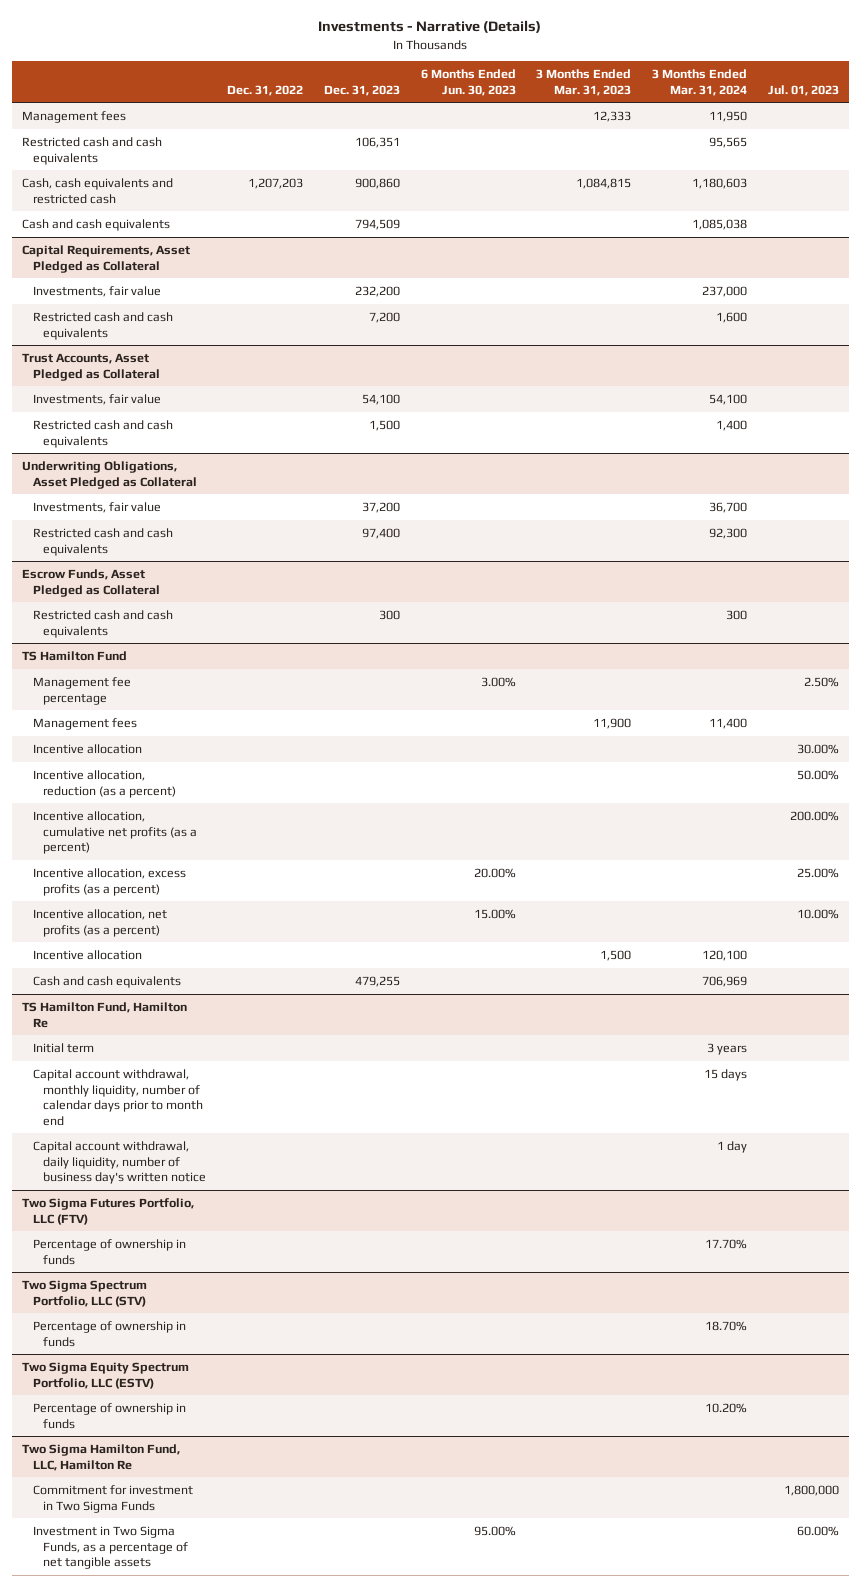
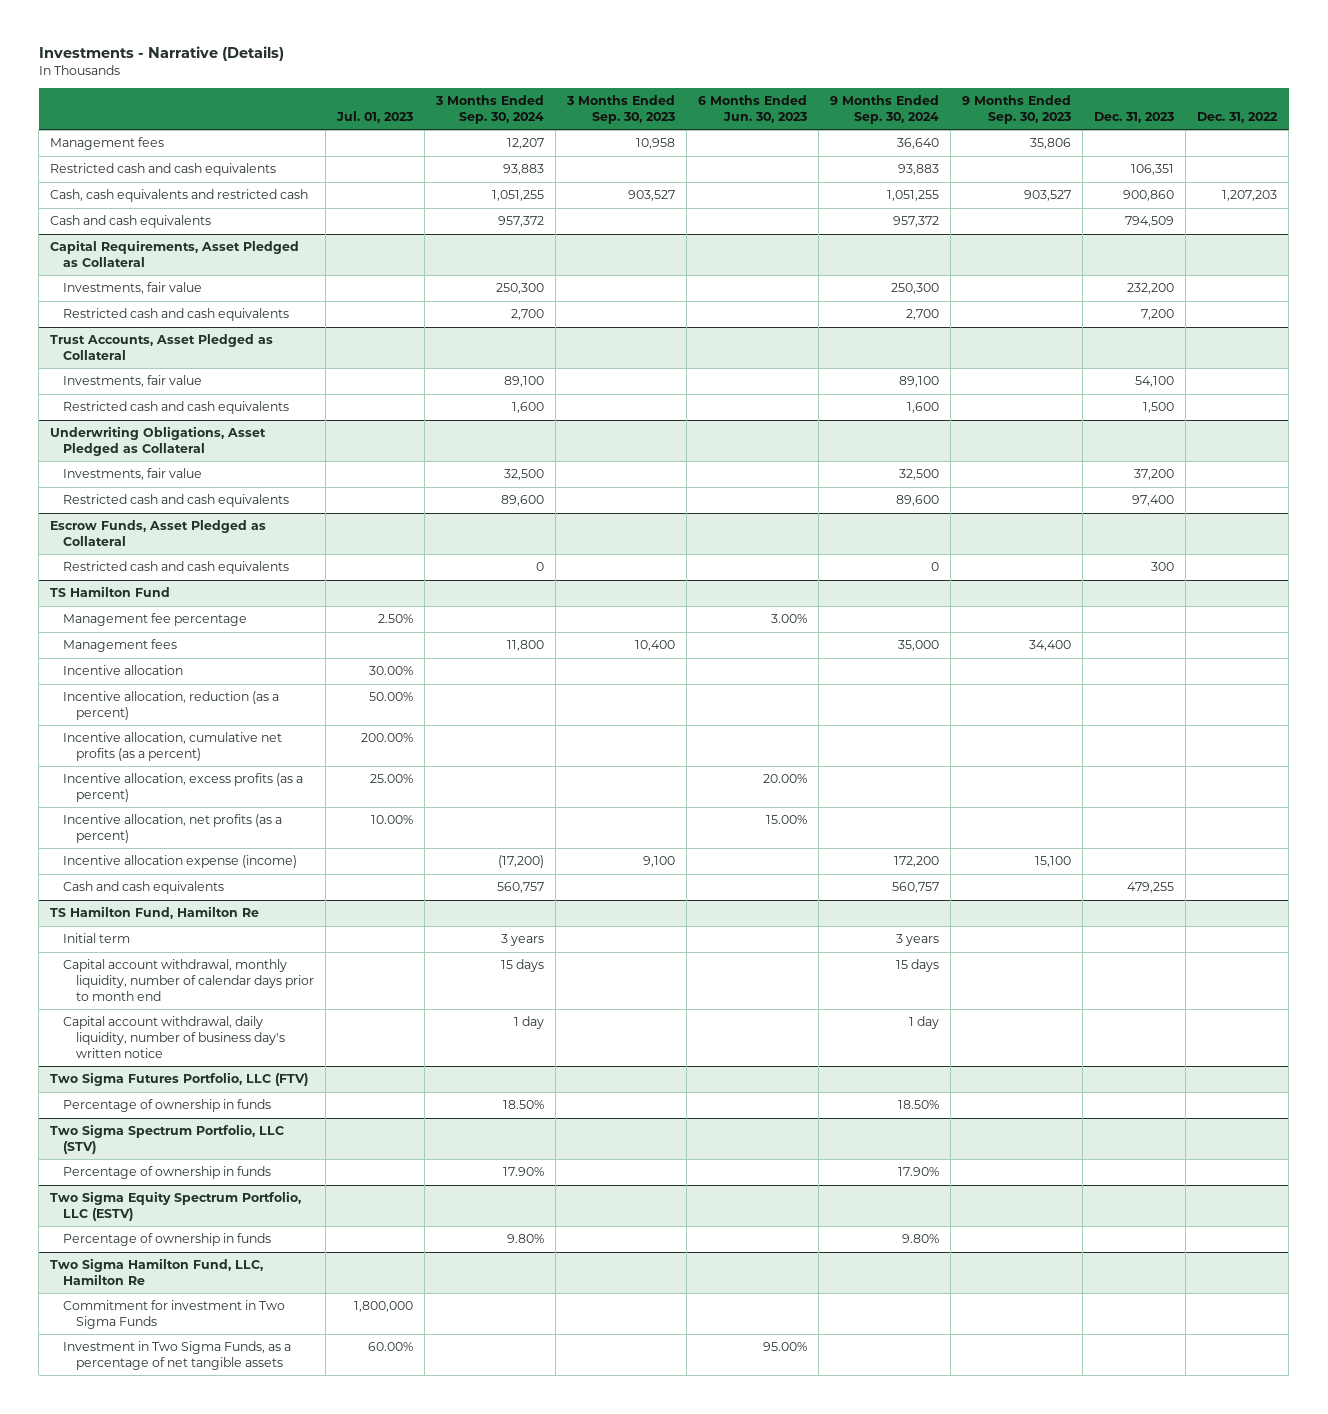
[536,69,632,96] 3 Months Ended Mar. 31, 2023 -> none
[652,69,748,96] 3 Months Ended Mar. 31, 2024 -> none
none -> [434,94,544,124] 3 Months Ended Sep. 30, 2024
none -> [565,94,675,124] 3 Months Ended Sep. 30, 2023
none -> [830,94,940,124] 9 Months Ended Sep. 30, 2024
none -> [962,94,1072,124] 9 Months Ended Sep. 30, 2023
[32,949,142,960] Incentive allocation -> [62,855,297,869] Incentive allocation expense (income)

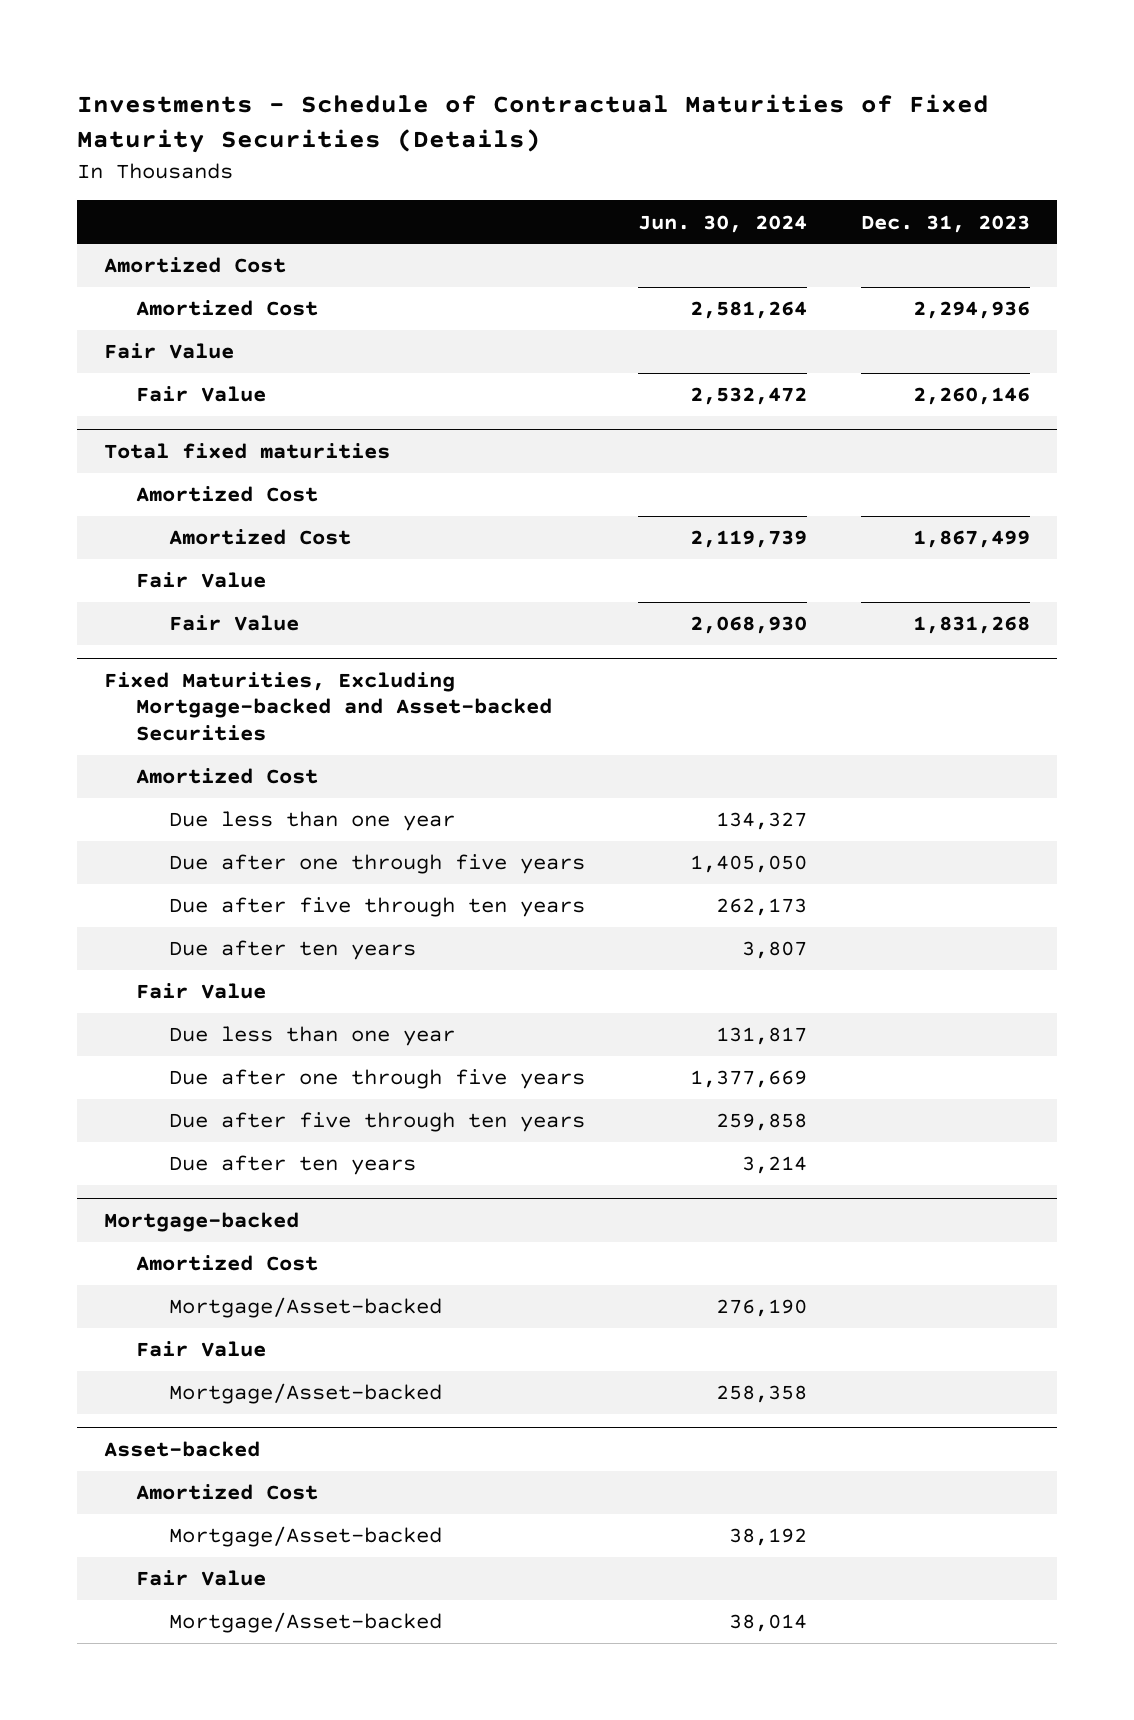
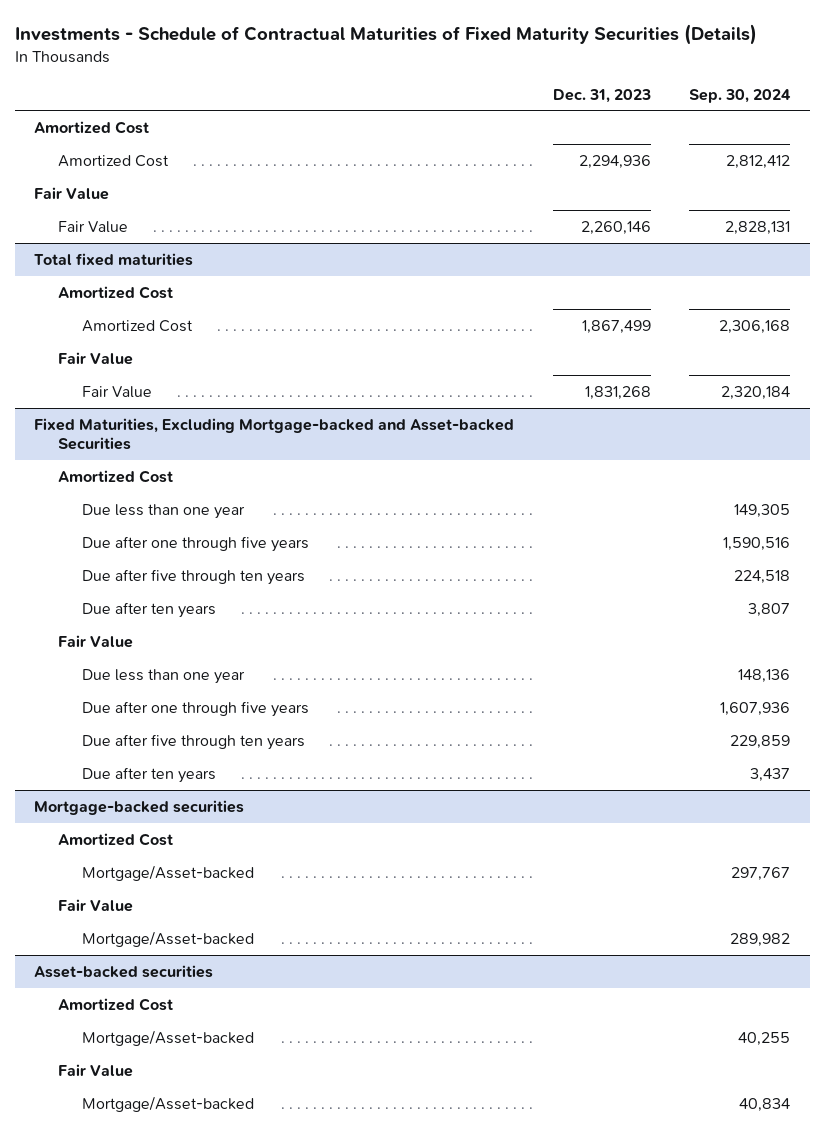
[638,214,808,233] Jun. 30, 2024 -> none
none -> [689,88,792,103] Sep. 30, 2024
[103,1211,299,1232] Mortgage-backed -> [34,799,245,815] Mortgage-backed securities
[103,1440,260,1457] Asset-backed -> [34,964,214,978] Asset-backed securities

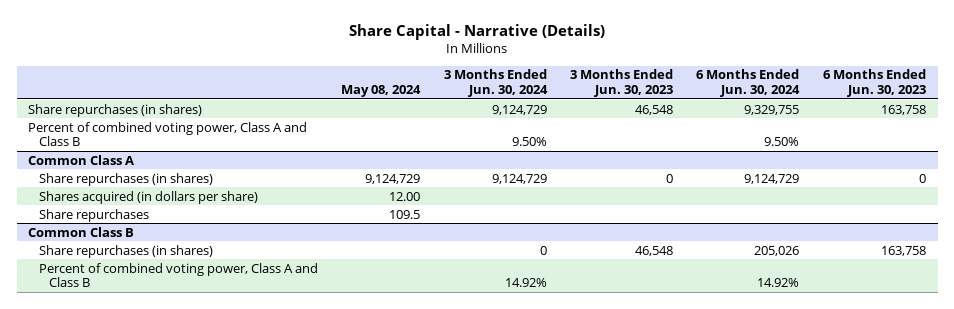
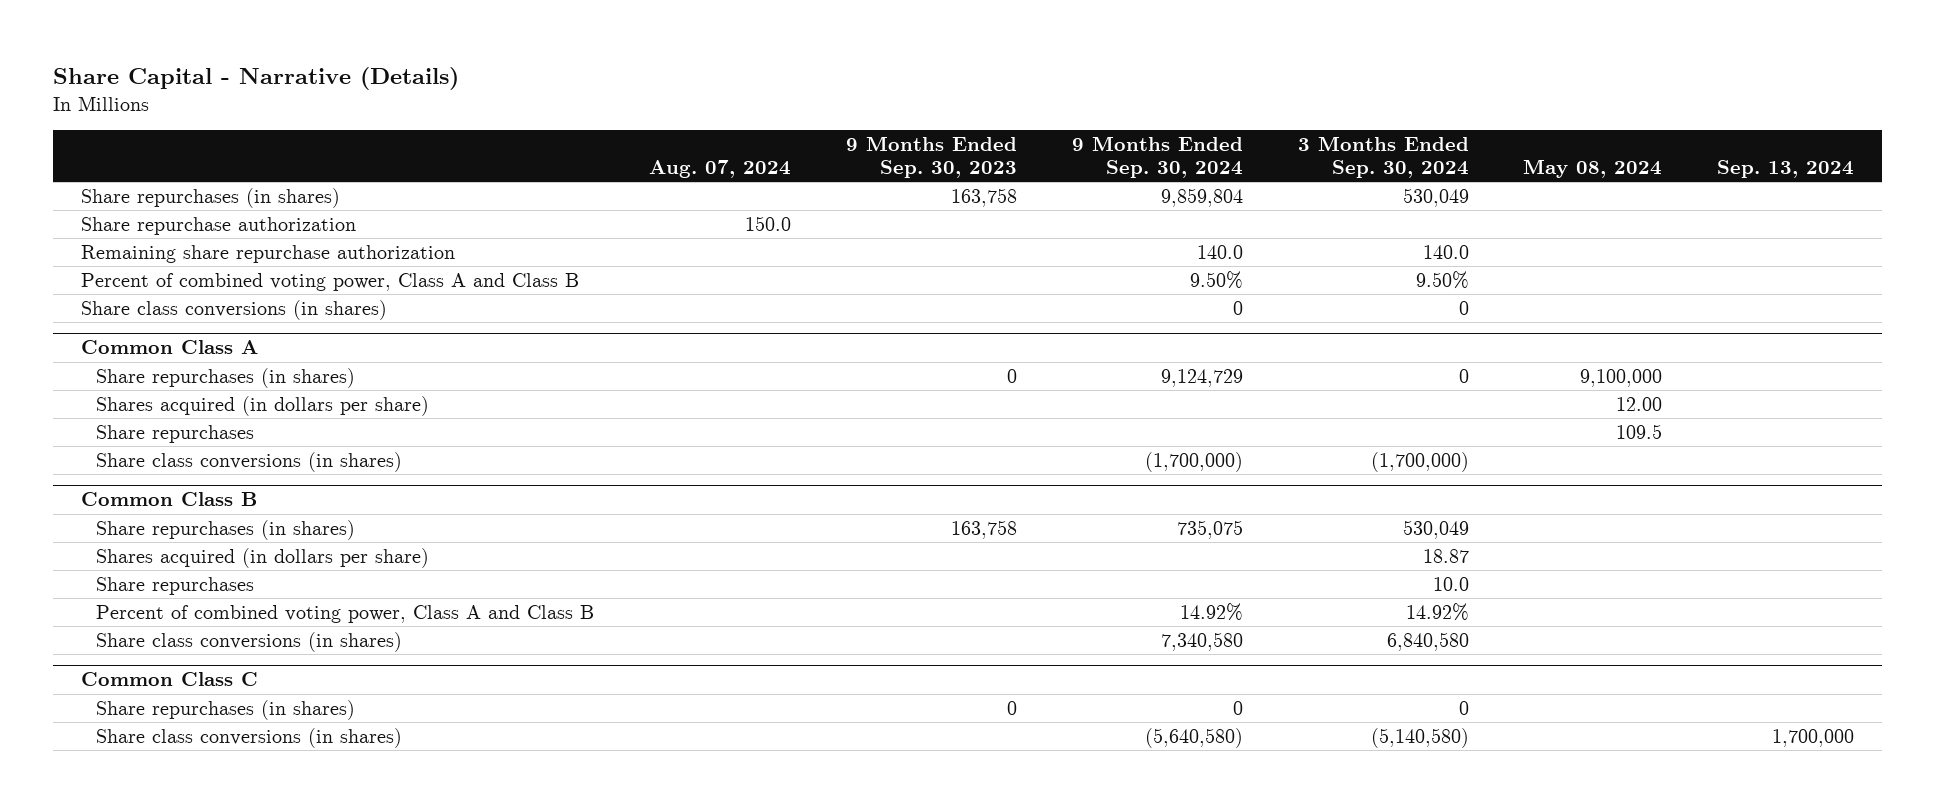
[443,69,548,98] 3 Months Ended Jun. 30, 2024 -> none
[570,69,674,98] 3 Months Ended Jun. 30, 2023 -> none
[696,69,801,98] 6 Months Ended Jun. 30, 2024 -> none
[822,69,926,98] 6 Months Ended Jun. 30, 2023 -> none
none -> [649,160,792,179] Aug. 07, 2024
none -> [846,136,1018,179] 9 Months Ended Sep. 30, 2023
none -> [1071,136,1243,179] 9 Months Ended Sep. 30, 2024
none -> [1297,136,1469,179] 3 Months Ended Sep. 30, 2024
none -> [1717,160,1855,179] Sep. 13, 2024
none -> [80,216,356,235] Share repurchase authorization
none -> [80,244,455,263] Remaining share repurchase authorization
none -> [80,299,387,320] Share class conversions (in shares)
[365,173,421,184] 9,124,729 -> [1580,368,1663,387] 9,100,000
none -> [96,451,403,472] Share class conversions (in shares)
none -> [96,547,430,568] Shares acquired (in dollars per share)
none -> [96,576,255,595] Share repurchases
none -> [96,631,403,652] Share class conversions (in shares)
none -> [80,672,258,687] Common Class C
none -> [96,699,356,720] Share repurchases (in shares)
none -> [96,727,403,748] Share class conversions (in shares)

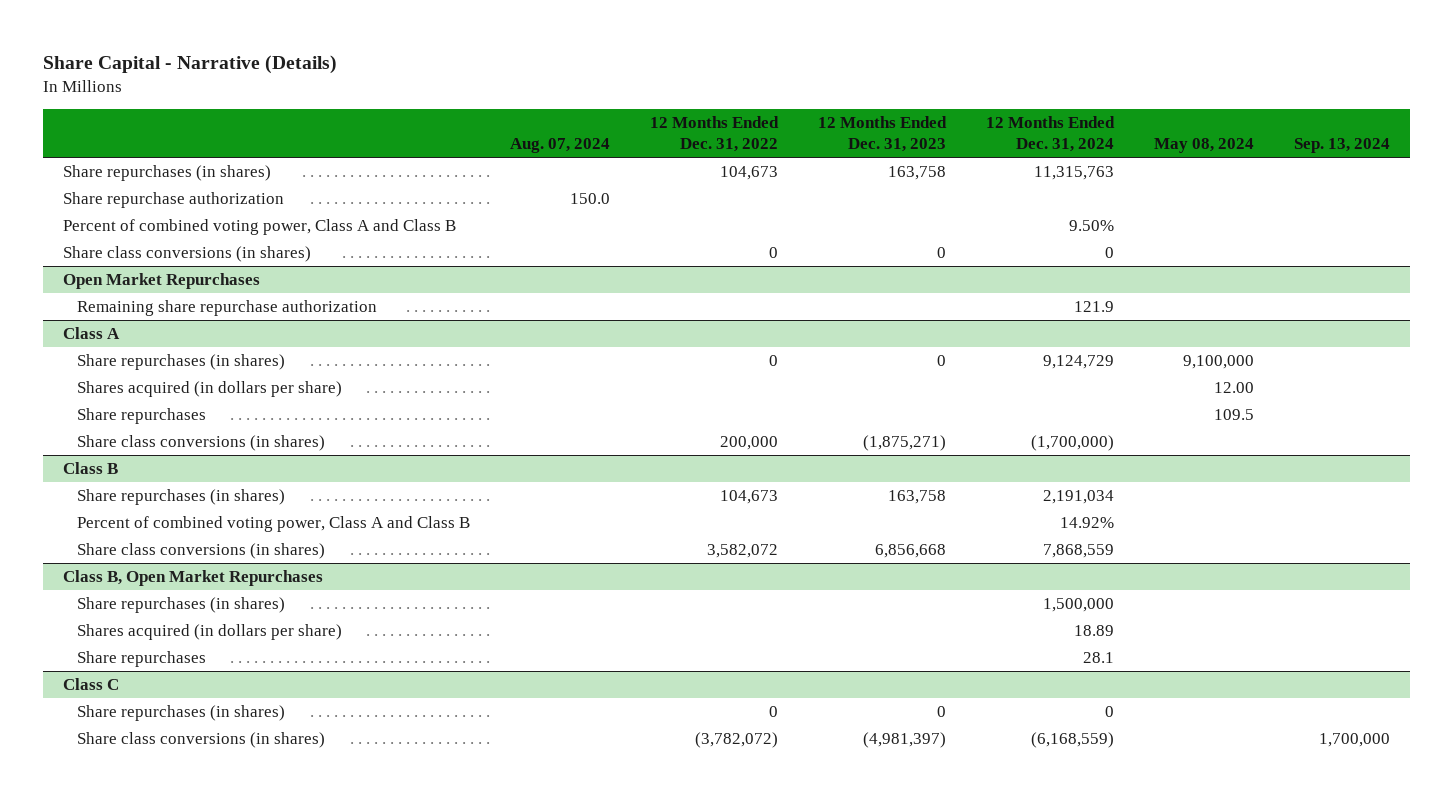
[846,136,1018,179] 9 Months Ended Sep. 30, 2023 -> none
[1071,136,1243,179] 9 Months Ended Sep. 30, 2024 -> none
[1297,136,1469,179] 3 Months Ended Sep. 30, 2024 -> none
none -> [650,115,780,153] 12 Months Ended Dec. 31, 2022
none -> [818,115,948,153] 12 Months Ended Dec. 31, 2023
none -> [986,115,1116,153] 12 Months Ended Dec. 31, 2024
[80,244,455,263] Remaining share repurchase authorization -> none
none -> [62,273,260,290] Open Market Repurchases
none -> [77,300,378,317] Remaining share repurchase authorization
[80,340,258,355] Common Class A -> [62,327,120,340] Class A
[80,492,257,507] Common Class B -> [62,462,118,475] Class B
[96,547,430,568] Shares acquired (in dollars per share) -> none
[96,576,255,595] Share repurchases -> none
none -> [62,570,323,587] Class B, Open Market Repurchases
none -> [77,597,286,614] Share repurchases (in shares)
none -> [77,624,343,641] Shares acquired (in dollars per share)
none -> [77,651,207,668] Share repurchases
[80,672,258,687] Common Class C -> [62,678,119,691] Class C

